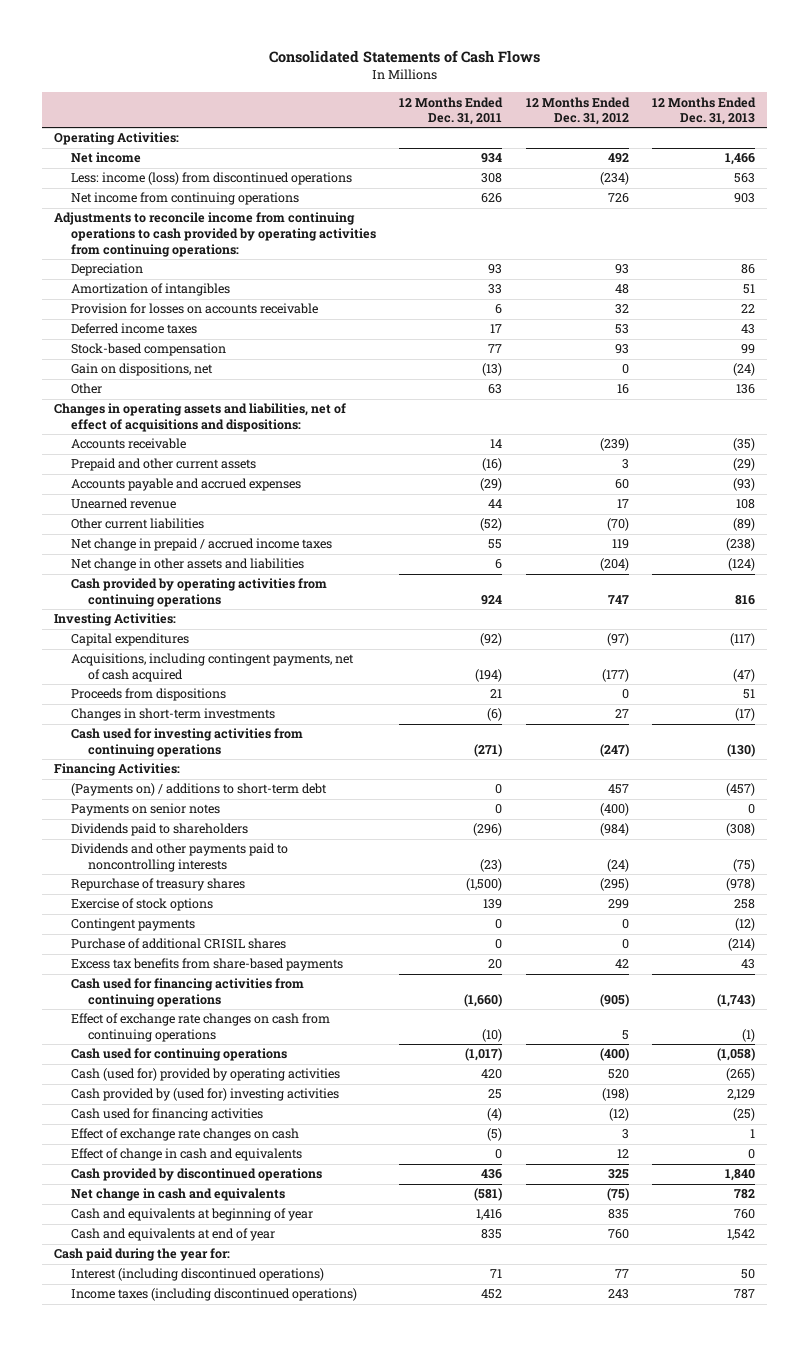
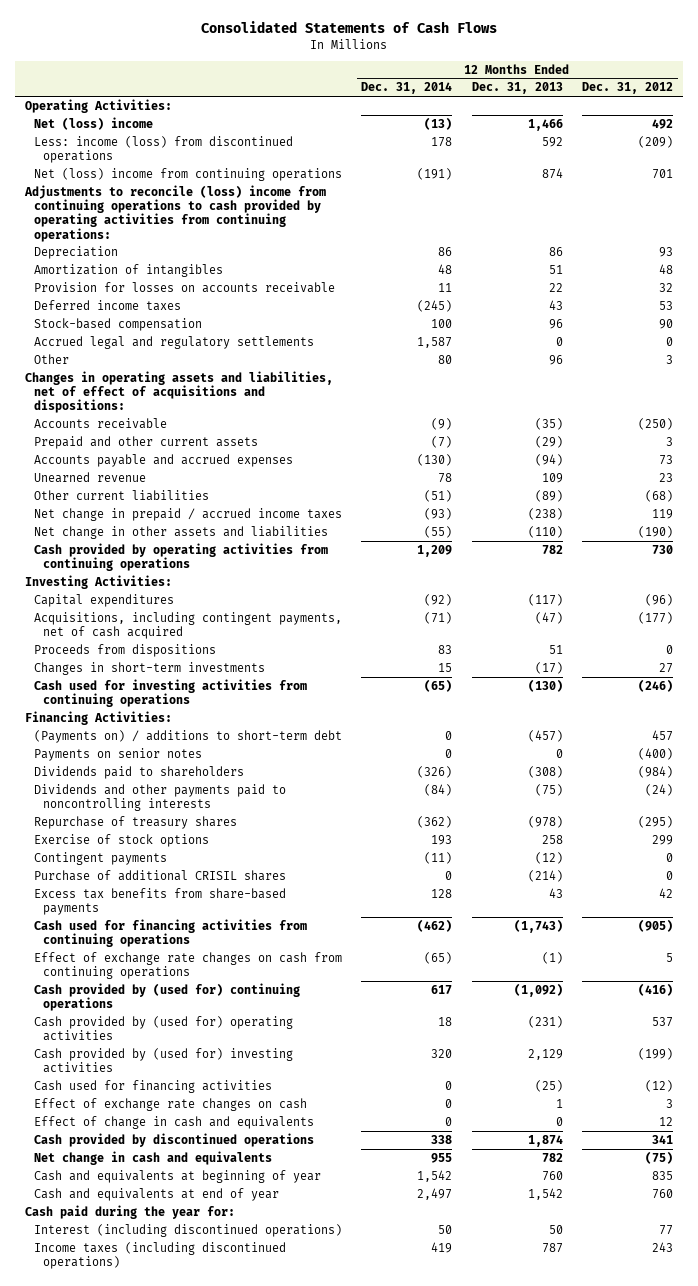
[399,96,504,126] 12 Months Ended Dec. 31, 2011 -> none
none -> [361,82,453,95] Dec. 31, 2014
[71,152,142,164] Net income -> [33,116,153,130] Net (loss) income
[599,172,629,186] (234) -> [638,135,674,148] (209)
[734,173,756,184] 563 -> [541,136,563,147] 592
[71,192,300,206] Net income from continuing operations -> [33,167,342,181] Net (loss) income from continuing operations
[607,193,629,204] 726 -> [652,168,674,179] 701
[734,193,756,204] 903 -> [541,167,563,179] 874
[54,212,377,257] Adjustments to reconcile income from continuing operations to cash provided by operating activities from continuing operations: -> [23,184,326,242] Adjustments to reconcile (loss) income from continuing operations to cash provided by operating activities from continuing operations:
[71,363,214,377] Gain on dispositions, net -> none
[614,344,629,355] 93 -> [659,318,674,329] 90
[741,344,756,355] 99 -> [548,318,563,329] 96
none -> [33,335,314,349] Accrued legal and regulatory settlements
[616,384,629,395] 16 -> [666,354,674,364] 3
[736,384,756,395] 136 -> [548,354,563,365] 96
[599,438,629,452] (239) -> [638,417,674,430] (250)
[614,479,629,490] 60 -> [659,454,674,465] 73
[733,478,756,492] (93) -> [534,453,563,466] (94)
[616,499,629,509] 17 -> [659,472,674,482] 23
[736,499,756,510] 108 -> [541,472,563,483] 109
[606,518,629,532] (70) -> [645,489,674,502] (68)
[599,558,629,572] (204) -> [638,525,674,538] (190)
[728,558,756,572] (124) -> [527,525,563,538] (110)
[607,595,629,605] 747 -> [652,544,674,554] 730
[735,595,756,606] 816 -> [541,544,563,554] 782
[606,633,629,647] (97) -> [645,593,674,606] (96)
[599,744,629,758] (247) -> [638,678,674,692] (246)
[71,1048,288,1062] Cash used for continuing operations -> [33,982,300,1012] Cash provided by (used for) continuing operations
[599,1048,629,1062] (400) -> [638,982,674,996] (416)
[717,1048,756,1062] (1,058) -> [513,982,563,997] (1,092)
[71,1068,341,1082] Cash (used for) provided by operating activities -> [33,1015,293,1042] Cash provided by (used for) operating activities
[607,1069,629,1080] 520 -> [652,1016,674,1027] 537
[726,1068,756,1082] (265) -> [527,1015,563,1028] (231)
[601,1088,629,1102] (198) -> [638,1047,674,1060] (199)
[607,1169,629,1180] 325 -> [652,1134,674,1144] 341
[725,1169,756,1182] 1,840 -> [527,1134,563,1147] 1,874

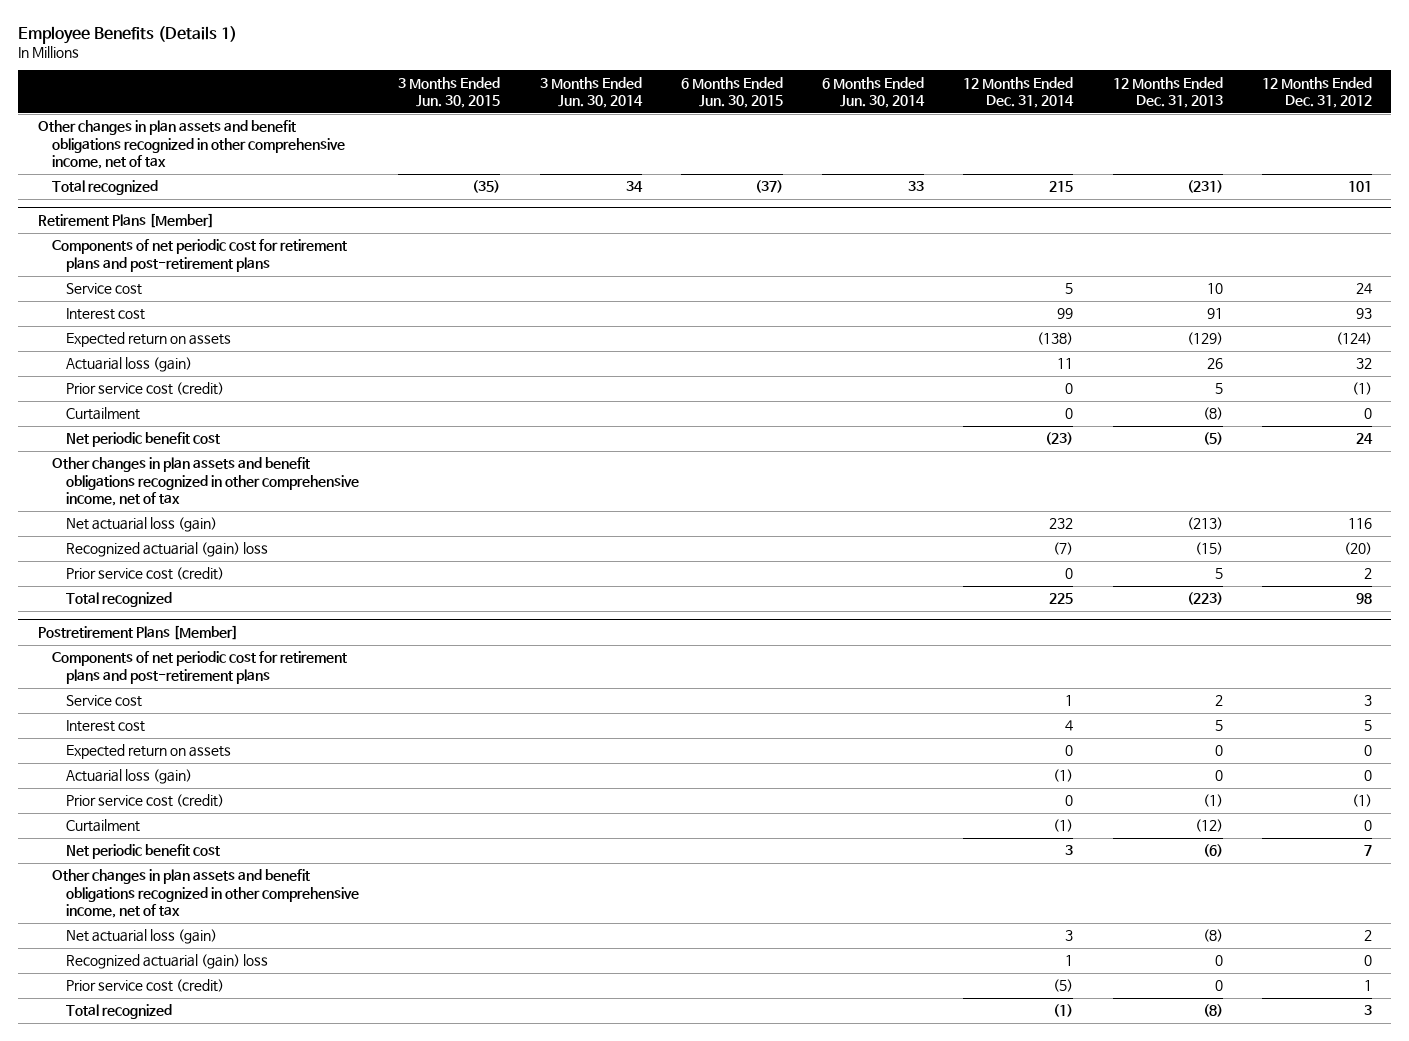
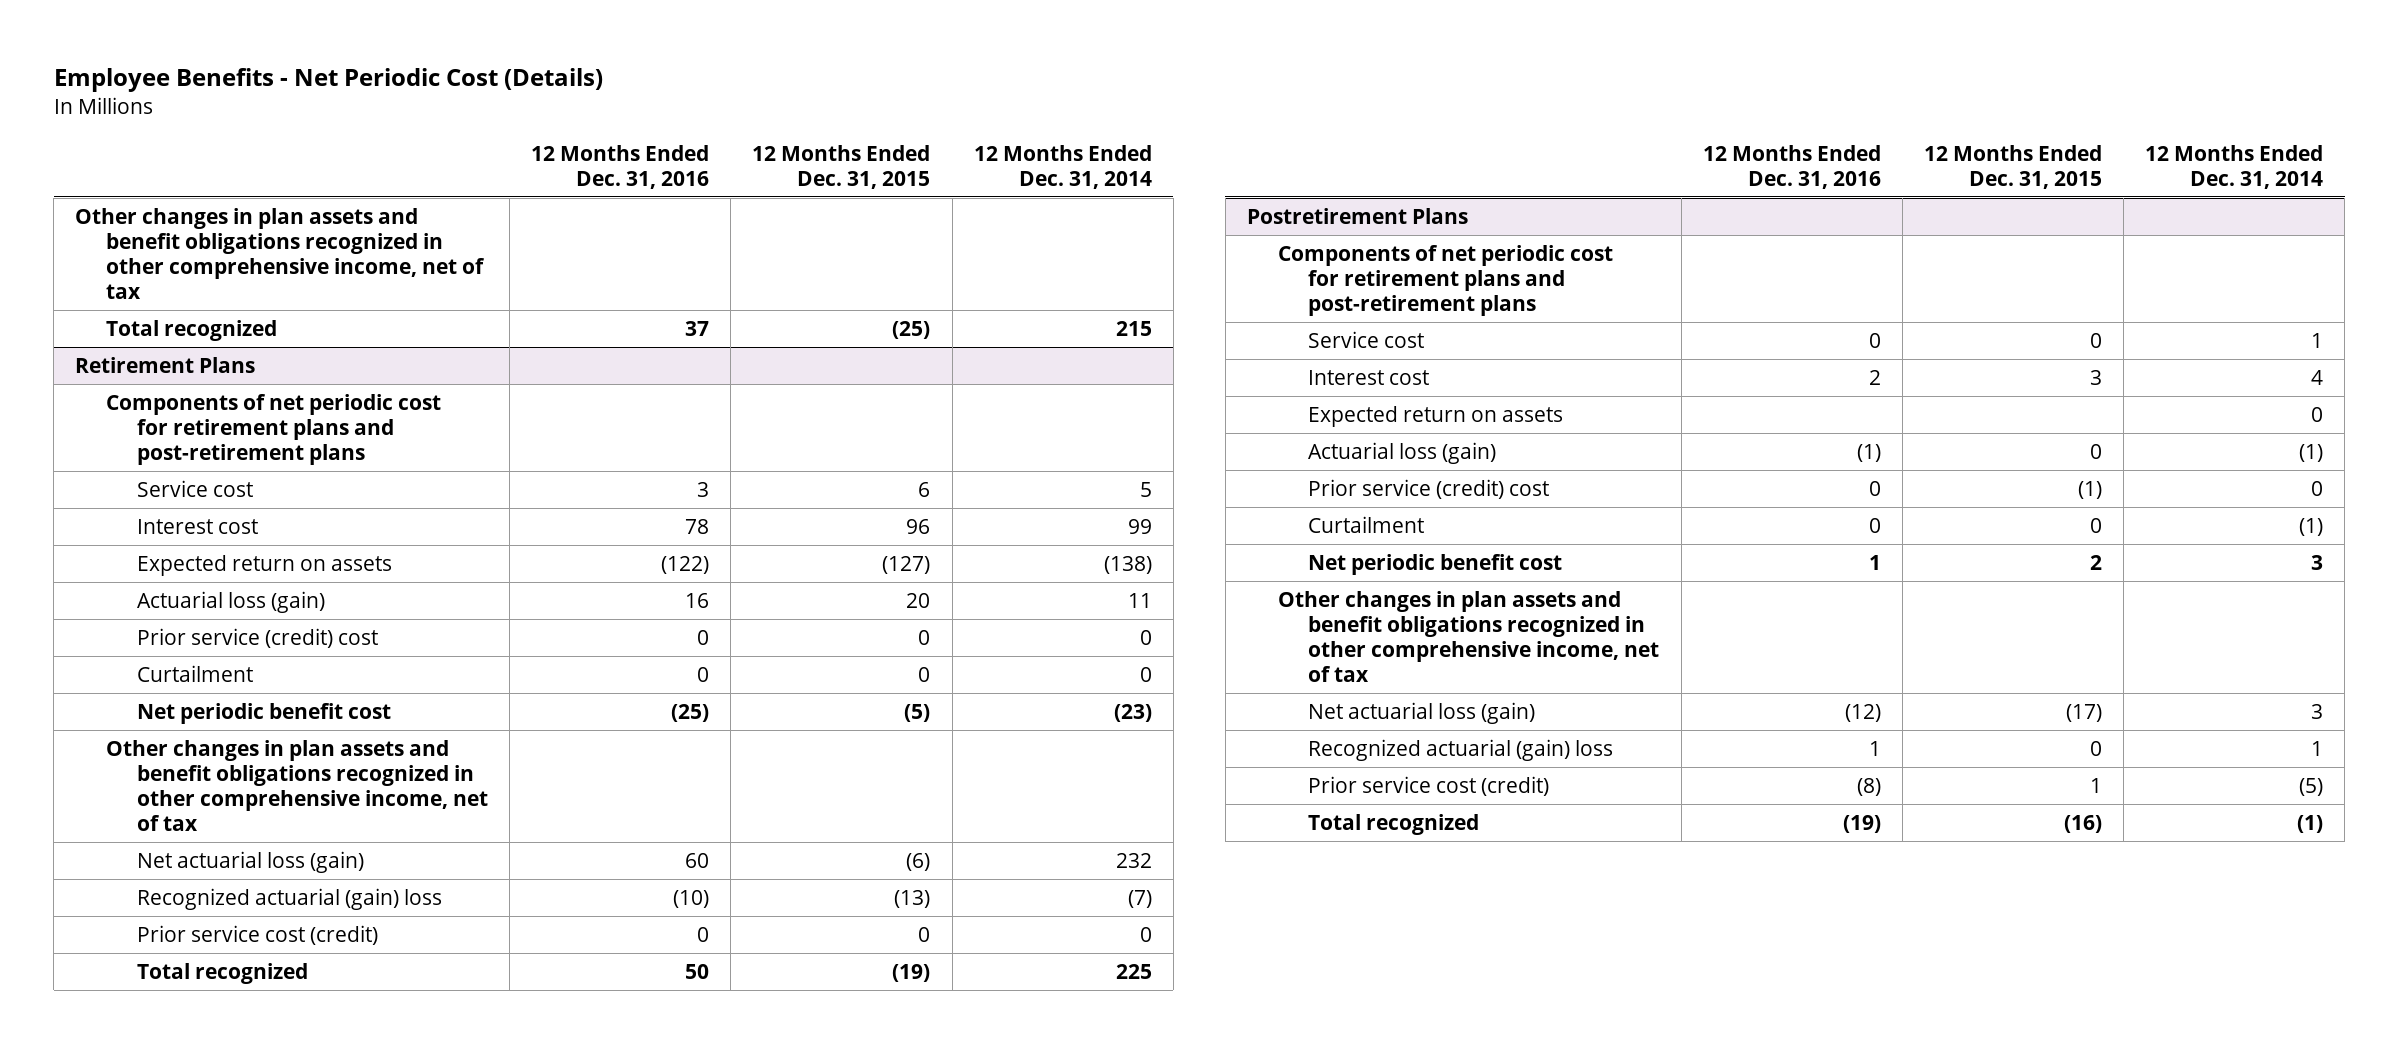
[18,25,238,44] Employee Benefits (Details 1) -> [53,67,603,92] Employee Benefits - Net Periodic Cost (Details)
[398,76,501,109] 3 Months Ended Jun. 30, 2015 -> none
[539,76,643,109] 3 Months Ended Jun. 30, 2014 -> none
[680,76,783,109] 6 Months Ended Jun. 30, 2015 -> none
[822,76,926,109] 6 Months Ended Jun. 30, 2014 -> none
[1112,76,1223,109] 12 Months Ended Dec. 31, 2013 -> none
[1261,76,1372,109] 12 Months Ended Dec. 31, 2012 -> none
none -> [531,144,710,189] 12 Months Ended Dec. 31, 2016
none -> [752,144,931,189] 12 Months Ended Dec. 31, 2015
[37,213,214,229] Retirement Plans [Member] -> [75,356,256,373] Retirement Plans
[66,382,225,396] Prior service cost (credit) -> [136,627,378,648] Prior service (credit) cost
[37,625,238,641] Postretirement Plans [Member] -> [1246,207,1468,224] Postretirement Plans
[66,794,225,808] Prior service cost (credit) -> [1308,478,1550,499] Prior service (credit) cost

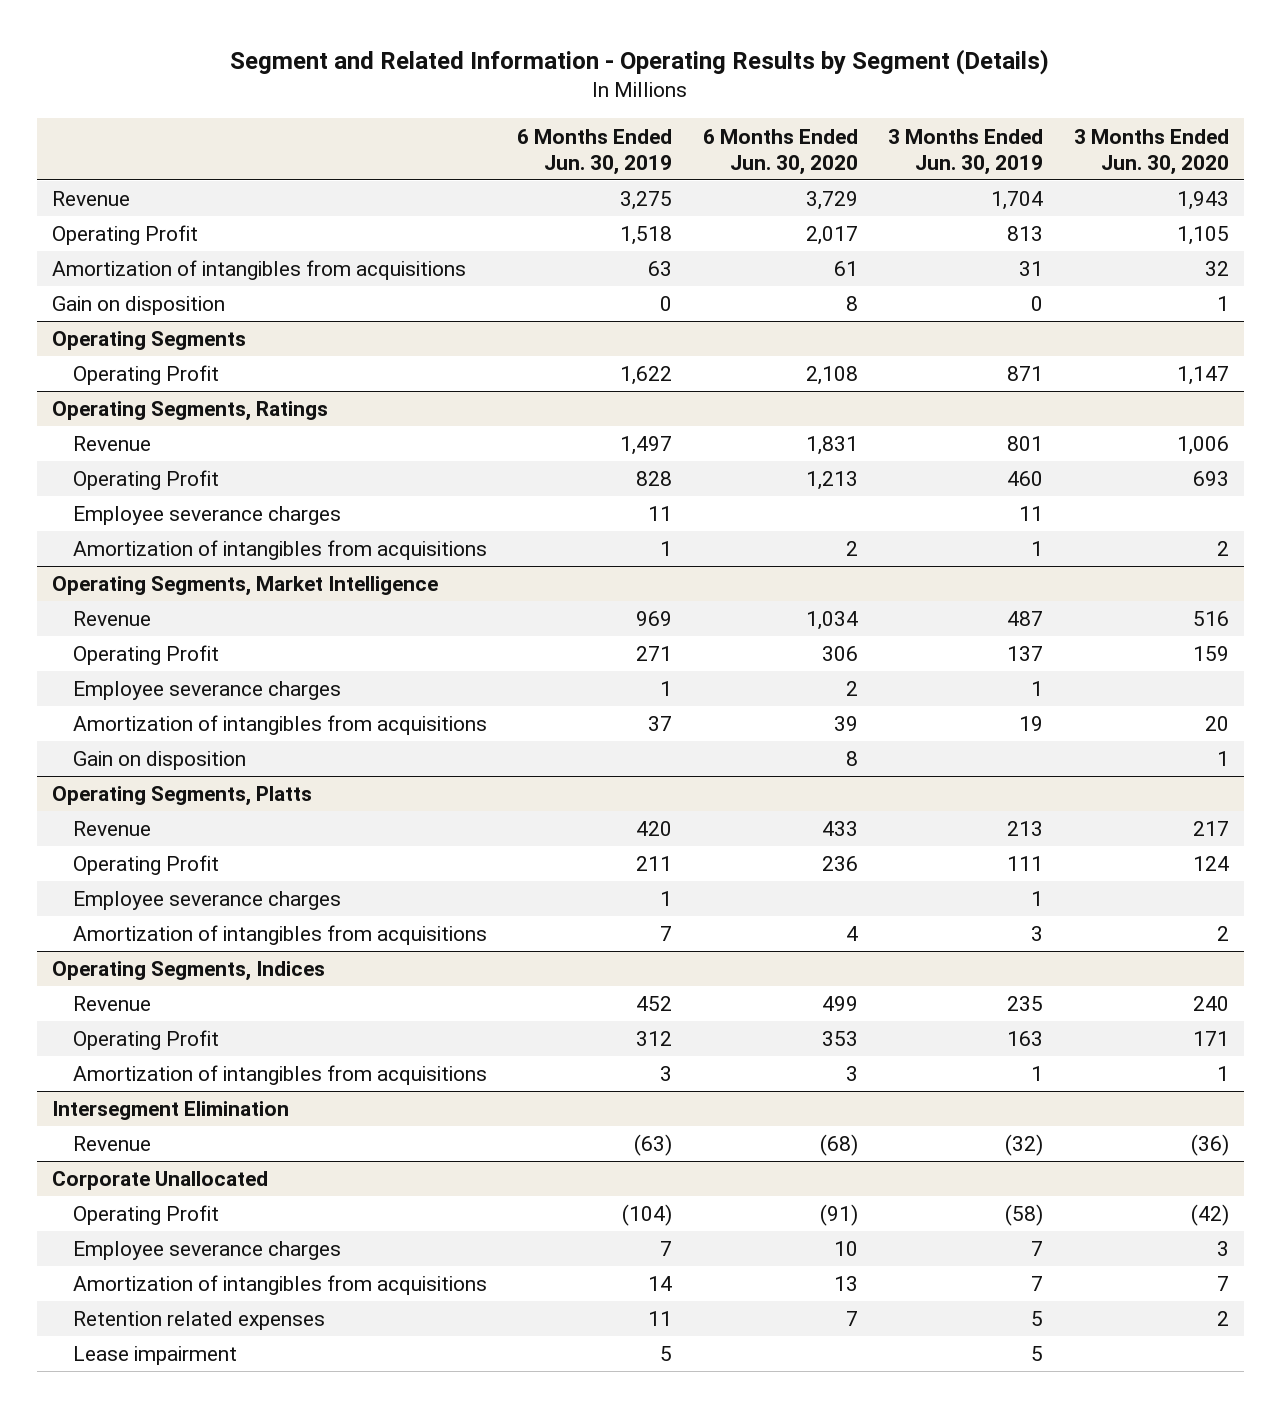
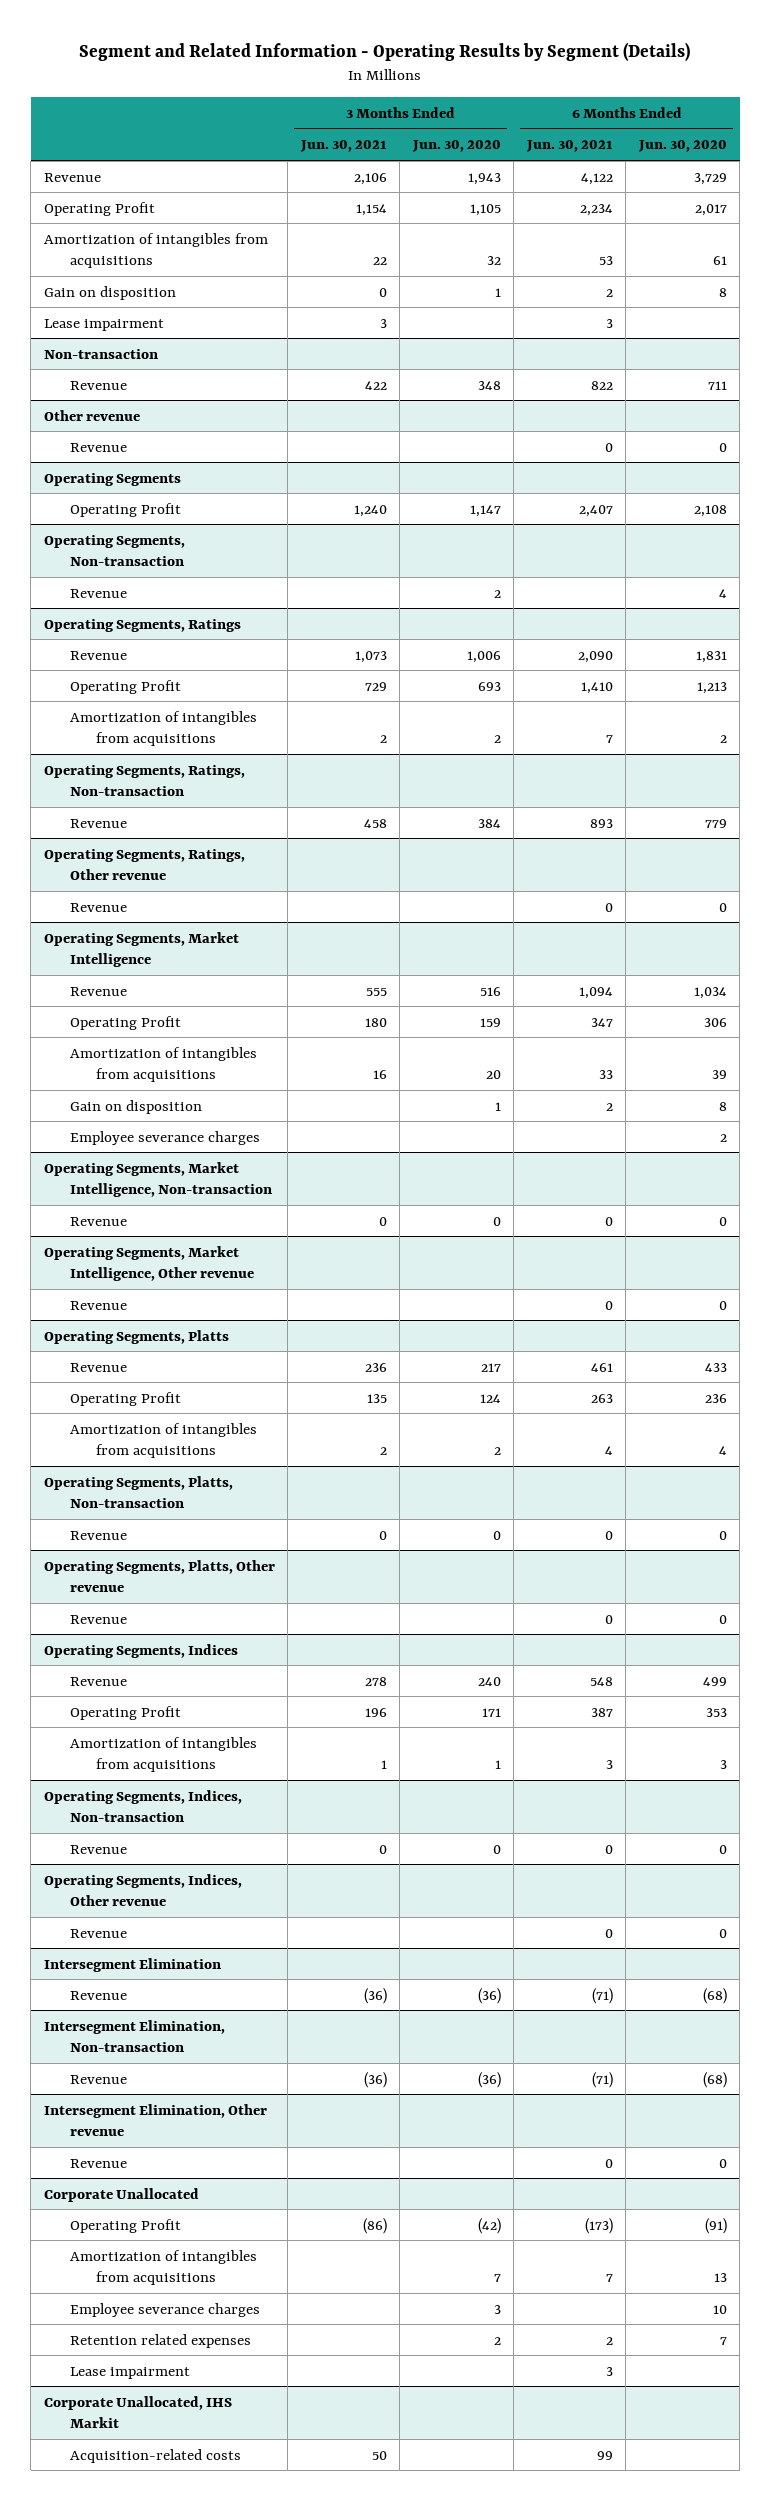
[517,128,673,175] 6 Months Ended Jun. 30, 2019 -> none
[888,128,1044,175] 3 Months Ended Jun. 30, 2019 -> none
none -> [299,140,387,153] Jun. 30, 2021
none -> [525,140,613,153] Jun. 30, 2021
none -> [43,318,164,331] Lease impairment
none -> [43,348,158,359] Non-transaction
none -> [69,380,127,390] Revenue
none -> [43,409,140,421] Other revenue
none -> [69,442,127,452] Revenue
none -> [43,534,185,566] Operating Segments, Non-transaction
none -> [69,588,127,598] Revenue
[72,506,341,526] Employee severance charges -> none
none -> [43,764,245,796] Operating Segments, Ratings, Non-transaction
none -> [69,818,127,828] Revenue
none -> [43,848,245,880] Operating Segments, Ratings, Other revenue
none -> [69,902,127,912] Revenue
[72,681,341,701] Employee severance charges -> [69,1130,260,1145] Employee severance charges
none -> [43,1161,272,1197] Operating Segments, Market Intelligence, Non-transaction
none -> [69,1216,127,1226] Revenue
none -> [43,1245,254,1281] Operating Segments, Market Intelligence, Other revenue
none -> [69,1300,127,1310] Revenue
[72,891,341,911] Employee severance charges -> none
none -> [43,1475,233,1508] Operating Segments, Platts, Non-transaction
none -> [69,1530,127,1540] Revenue
none -> [43,1559,275,1592] Operating Segments, Platts, Other revenue
none -> [69,1614,127,1624] Revenue
none -> [43,1789,242,1822] Operating Segments, Indices, Non-transaction
none -> [69,1844,127,1854] Revenue
none -> [43,1873,242,1906] Operating Segments, Indices, Other revenue
none -> [69,1928,127,1938] Revenue
none -> [43,2019,225,2052] Intersegment Elimination, Non-transaction
none -> [69,2074,127,2084] Revenue
none -> [43,2103,267,2136] Intersegment Elimination, Other revenue
none -> [69,2158,127,2168] Revenue
[72,1241,341,1261] Employee severance charges -> [69,2302,260,2317] Employee severance charges
none -> [43,2395,232,2428] Corporate Unallocated, IHS Markit
none -> [69,2448,241,2463] Acquisition-related costs

